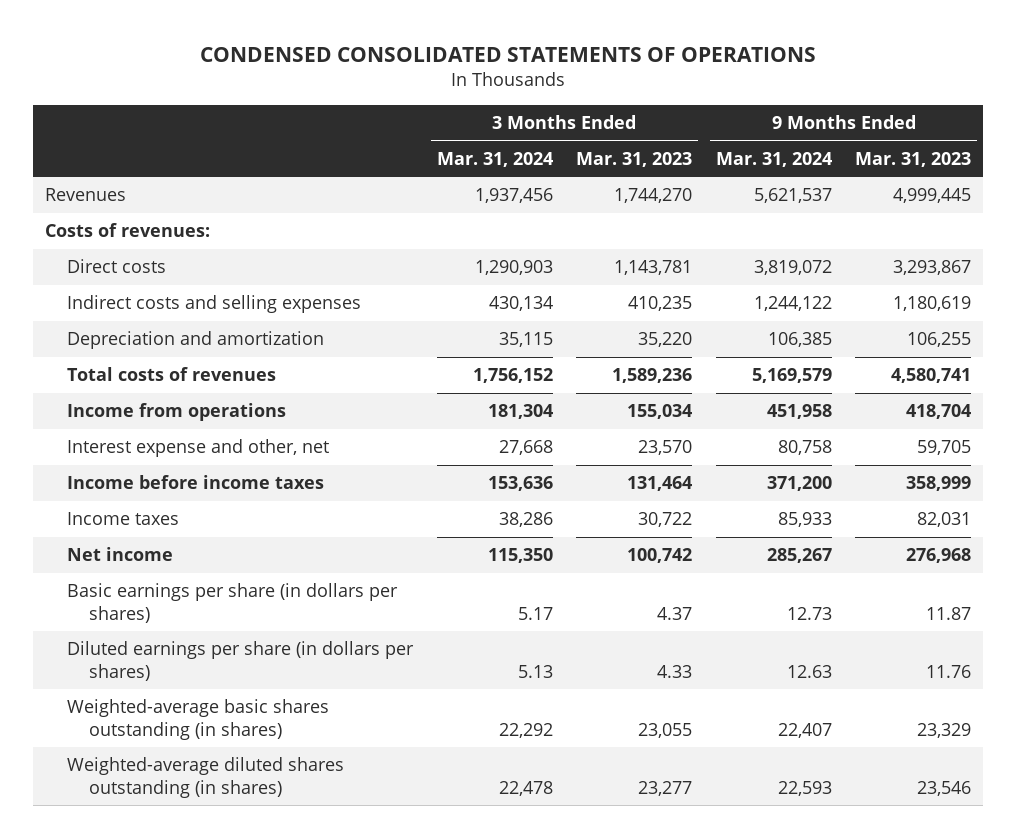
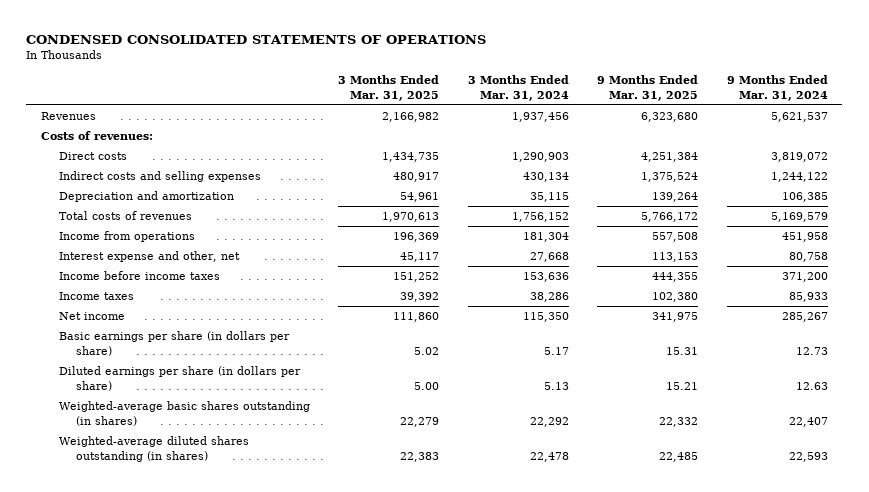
[576,151,693,167] Mar. 31, 2023 -> none
[855,151,972,167] Mar. 31, 2023 -> none
none -> [338,75,440,101] 3 Months Ended Mar. 31, 2025
none -> [597,75,699,101] 9 Months Ended Mar. 31, 2025
[67,583,399,623] Basic earnings per share (in dollars per shares) -> [58,331,290,356] Basic earnings per share (in dollars per share)
[67,641,415,681] Diluted earnings per share (in dollars per shares) -> [58,366,301,391] Diluted earnings per share (in dollars per share)

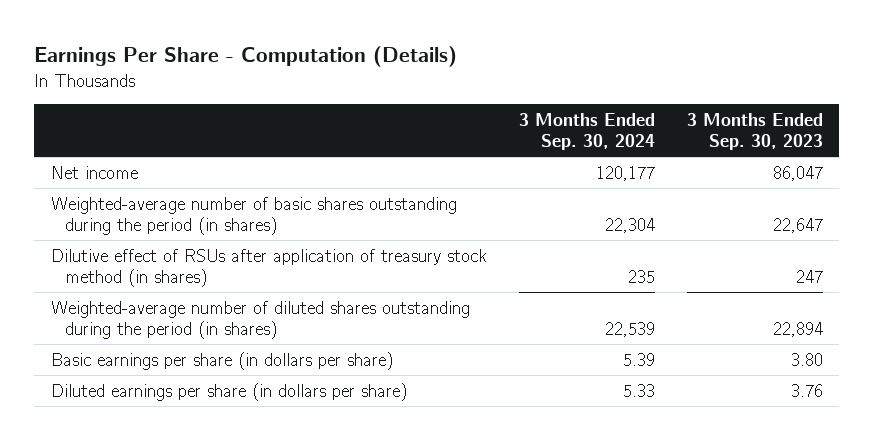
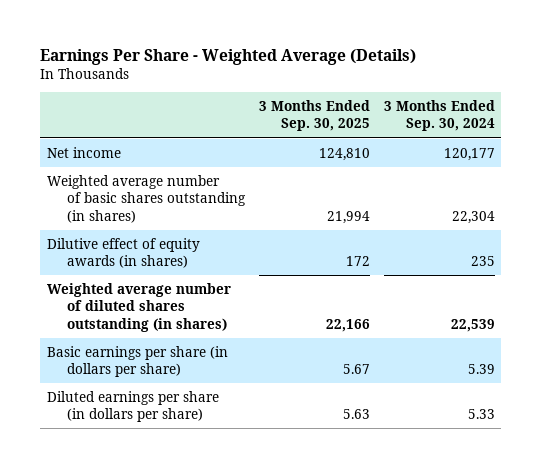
[34,46,458,68] Earnings Per Share - Computation (Details) -> [39,48,416,65] Earnings Per Share - Weighted Average (Details)
[686,113,823,151] 3 Months Ended Sep. 30, 2023 -> none
none -> [258,99,370,132] 3 Months Ended Sep. 30, 2025
[50,196,457,235] Weighted-average number of basic shares outstanding during the period (in shares) -> [46,174,247,223] Weighted average number of basic shares outstanding (in shares)
[50,248,487,287] Dilutive effect of RSUs after application of treasury stock method (in shares) -> [46,237,200,269] Dilutive effect of equity awards (in shares)
[50,300,470,339] Weighted-average number of diluted shares outstanding during the period (in shares) -> [46,282,231,332] Weighted average number of diluted shares outstanding (in shares)

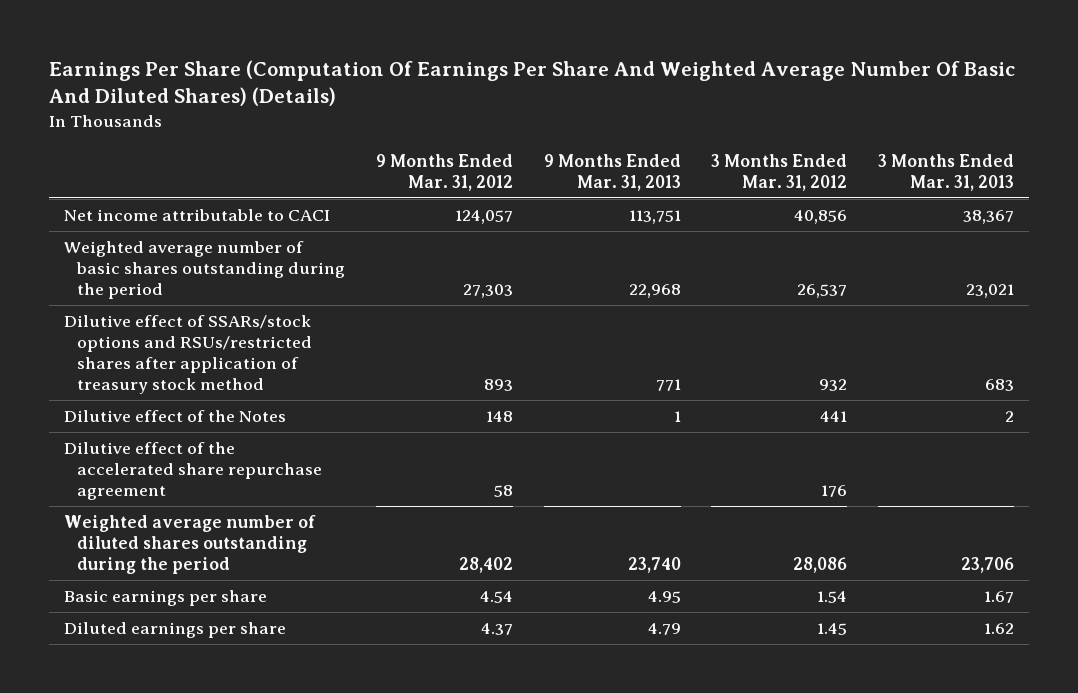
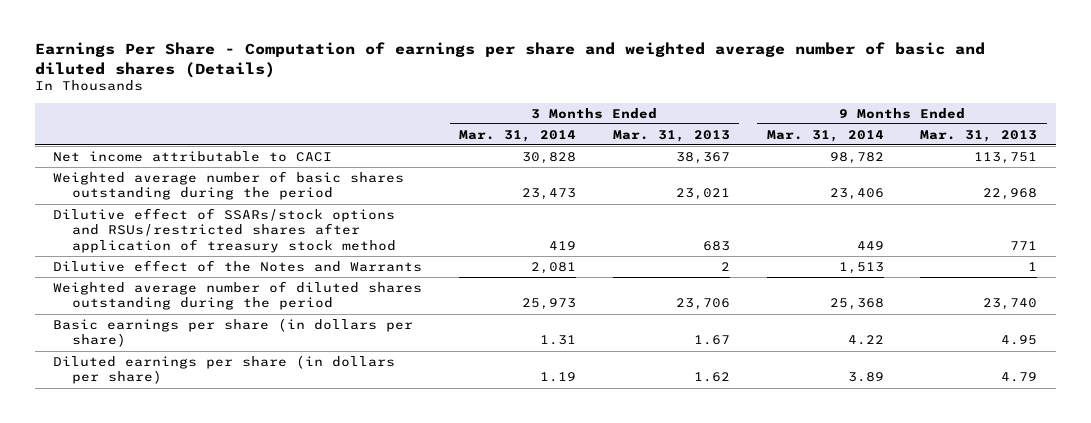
[48,59,1015,107] Earnings Per Share (Computation Of Earnings Per Share And Weighted Average Number Of Basic And Diluted Shares) (Details) -> [34,42,985,78] Earnings Per Share - Computation of earnings per share and weighted average number of basic and diluted shares (Details)
[375,153,513,191] 9 Months Ended Mar. 31, 2012 -> none
[711,153,848,191] 3 Months Ended Mar. 31, 2012 -> none
none -> [458,129,576,142] Mar. 31, 2014
none -> [766,129,884,142] Mar. 31, 2014
[63,442,323,500] Dilutive effect of the accelerated share repurchase agreement -> none
[63,410,286,423] Dilutive effect of the Notes -> [53,259,423,272] Dilutive effect of the Notes and Warrants
[63,590,267,607] Basic earnings per share -> [53,317,414,348] Basic earnings per share (in dollars per share)
[63,622,286,639] Diluted earnings per share -> [53,354,396,385] Diluted earnings per share (in dollars per share)

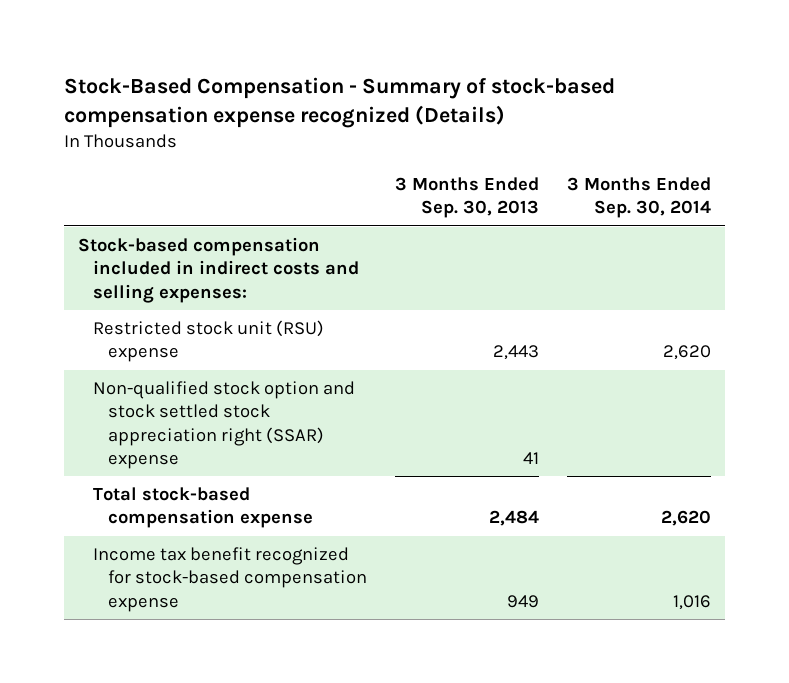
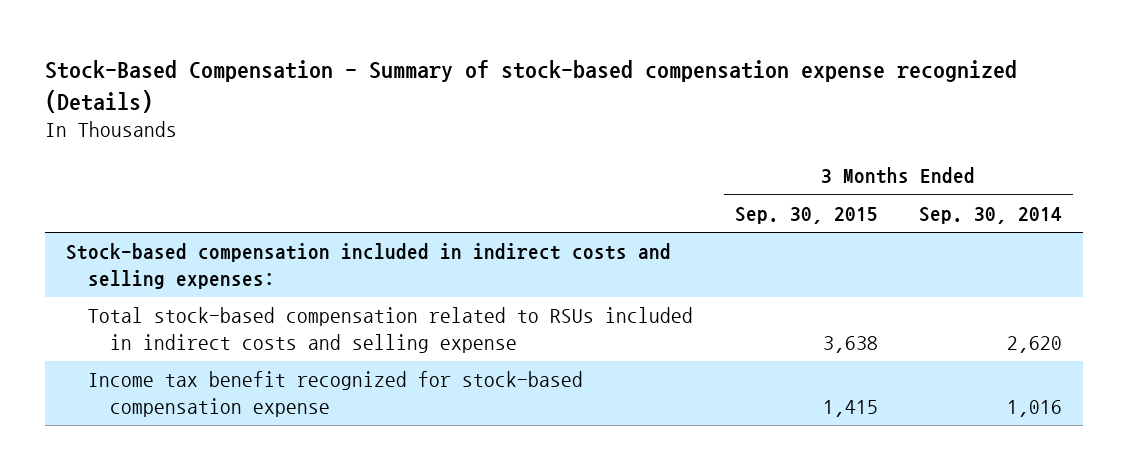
[395,176,540,218] 3 Months Ended Sep. 30, 2013 -> none
none -> [734,206,878,224] Sep. 30, 2015
[93,381,356,469] Non-qualified stock option and stock settled stock appreciation right (SSAR) expense -> none
[93,487,314,529] Total stock-based compensation expense -> none
[93,320,325,363] Restricted stock unit (RSU) expense -> [87,307,693,353] Total stock-based compensation related to RSUs included in indirect costs and selling expense

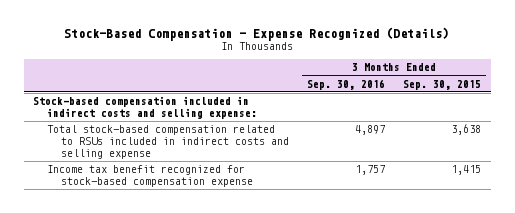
[44,59,1017,113] Stock-Based Compensation - Summary of stock-based compensation expense recognized (Details) -> [64,26,450,41] Stock-Based Compensation - Expense Recognized (Details)
[919,206,1063,224] Sep. 30, 2014 -> none
none -> [306,78,385,90] Sep. 30, 2016
[65,243,671,289] Stock-based compensation included in indirect costs and selling expenses: -> [33,96,257,119] Stock-based compensation included in indirect costs and selling expense:

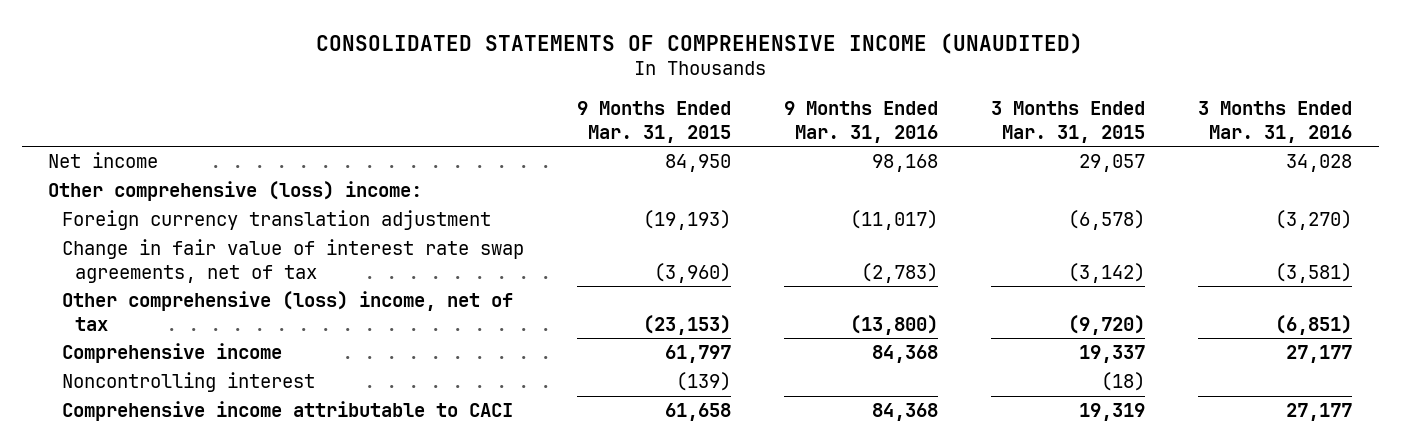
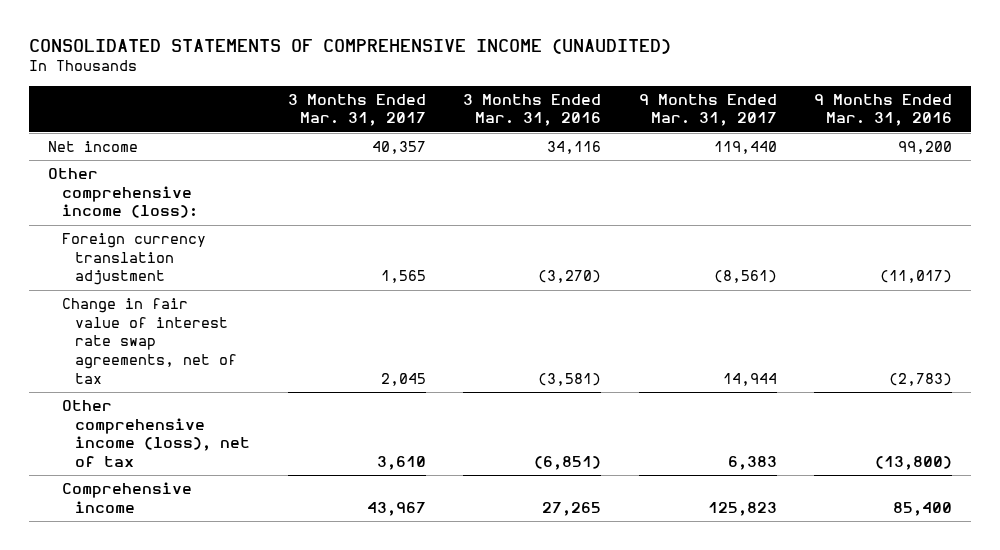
[577,100,732,143] 9 Months Ended Mar. 31, 2015 -> none
[991,100,1146,143] 3 Months Ended Mar. 31, 2015 -> none
none -> [287,93,426,127] 3 Months Ended Mar. 31, 2017
none -> [638,93,777,127] 9 Months Ended Mar. 31, 2017
[872,153,939,172] 98,168 -> [898,141,953,155] 99,200
[1286,153,1353,172] 34,028 -> [547,141,602,155] 34,116
[48,180,423,201] Other comprehensive (loss) income: -> [48,168,198,219] Other comprehensive income (loss):
[61,371,315,392] Noncontrolling interest -> none
[61,400,513,421] Comprehensive income attributable to CACI -> none
[61,290,513,331] Other comprehensive (loss) income, net of tax -> [61,400,251,468] Other comprehensive income (loss), net of tax
[872,344,939,363] 84,368 -> [893,501,953,516] 85,400
[1286,344,1353,363] 27,177 -> [542,501,602,516] 27,265

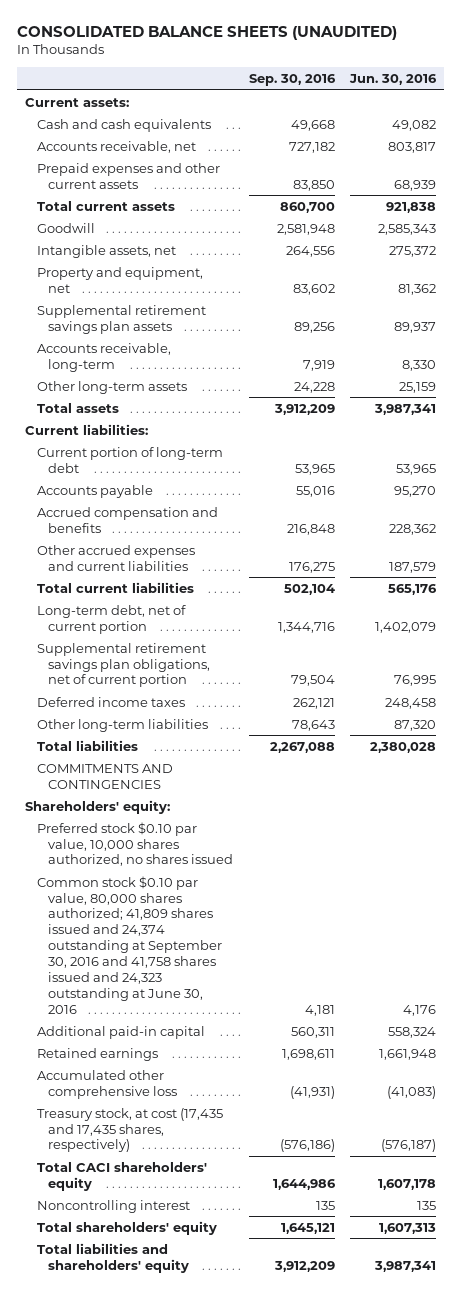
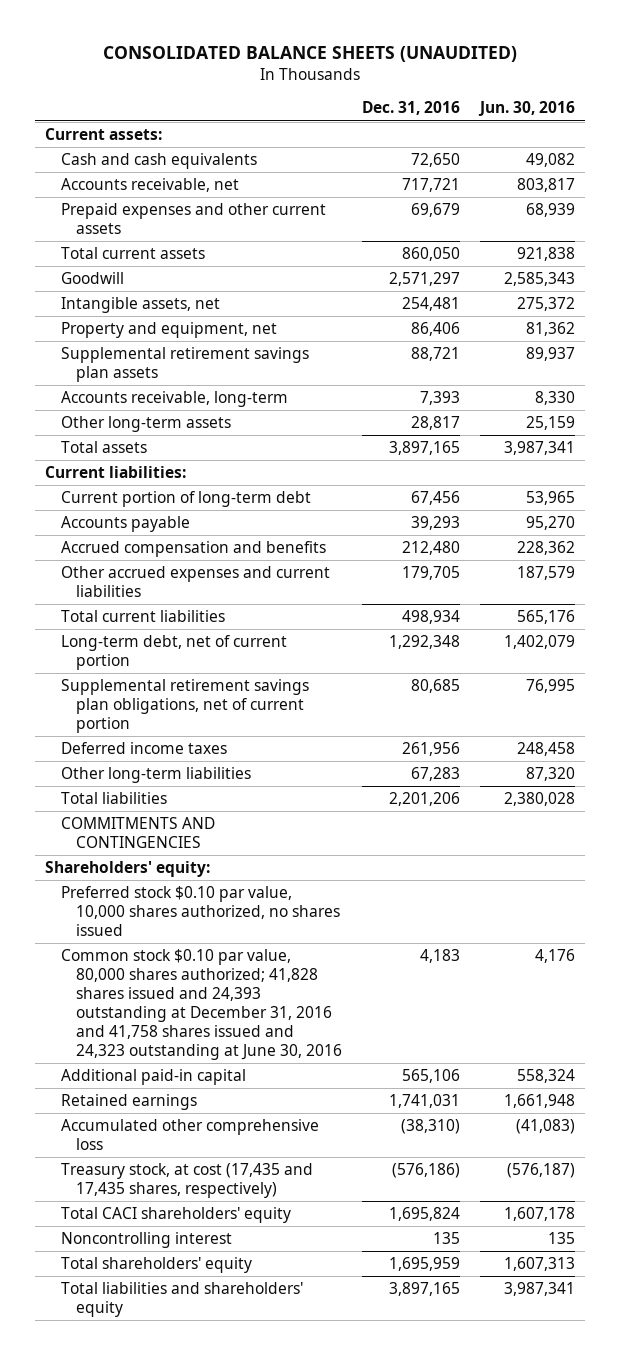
[248,73,336,86] Sep. 30, 2016 -> none
none -> [361,101,460,116] Dec. 31, 2016
[36,875,223,1014] Common stock $0.10 par value, 80,000 shares authorized; 41,809 shares issued and 24,374 outstanding at September 30, 2016 and 41,758 shares issued and 24,323 outstanding at June 30, 2016 -> [60,949,342,1061] Common stock $0.10 par value, 80,000 shares authorized; 41,828 shares issued and 24,393 outstanding at December 31, 2016 and 41,758 shares issued and 24,323 outstanding at June 30, 2016

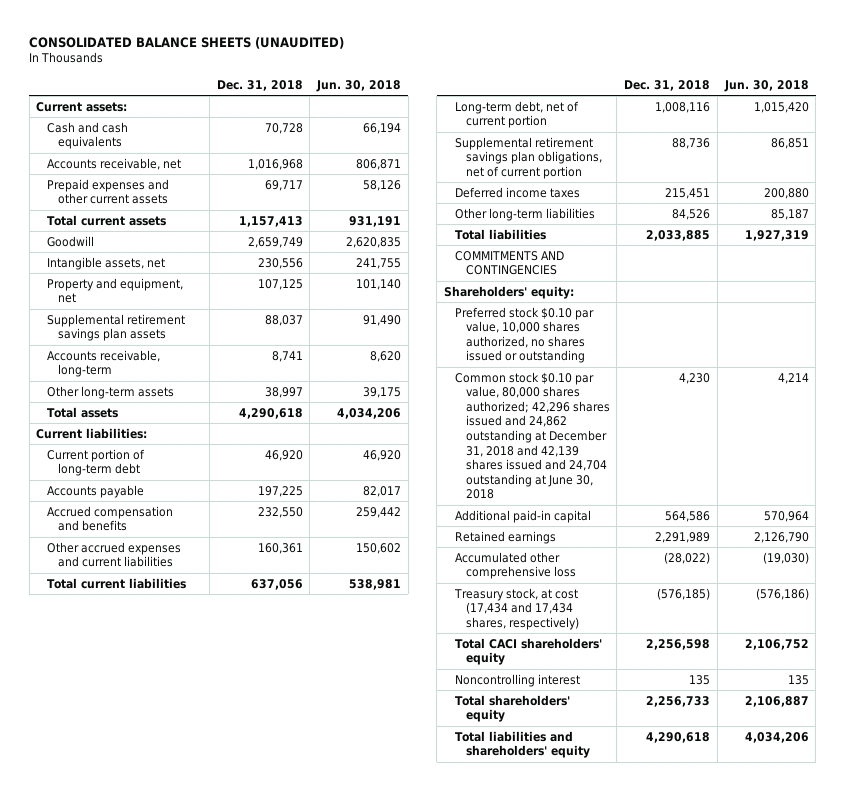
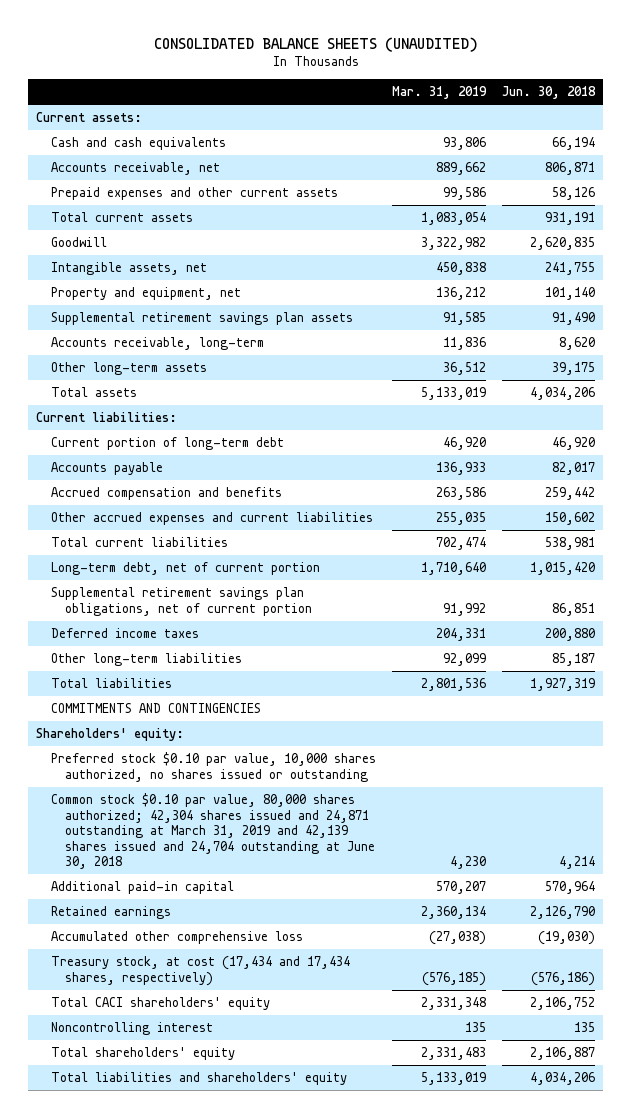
[216,79,303,91] Dec. 31, 2018 -> none
none -> [392,86,488,100] Mar. 31, 2019
[454,371,610,500] Common stock $0.10 par value, 80,000 shares authorized; 42,296 shares issued and 24,862 outstanding at December 31, 2018 and 42,139 shares issued and 24,704 outstanding at June 30, 2018 -> [50,793,376,870] Common stock $0.10 par value, 80,000 shares authorized; 42,304 shares issued and 24,871 outstanding at March 31, 2019 and 42,139 shares issued and 24,704 outstanding at June 30, 2018

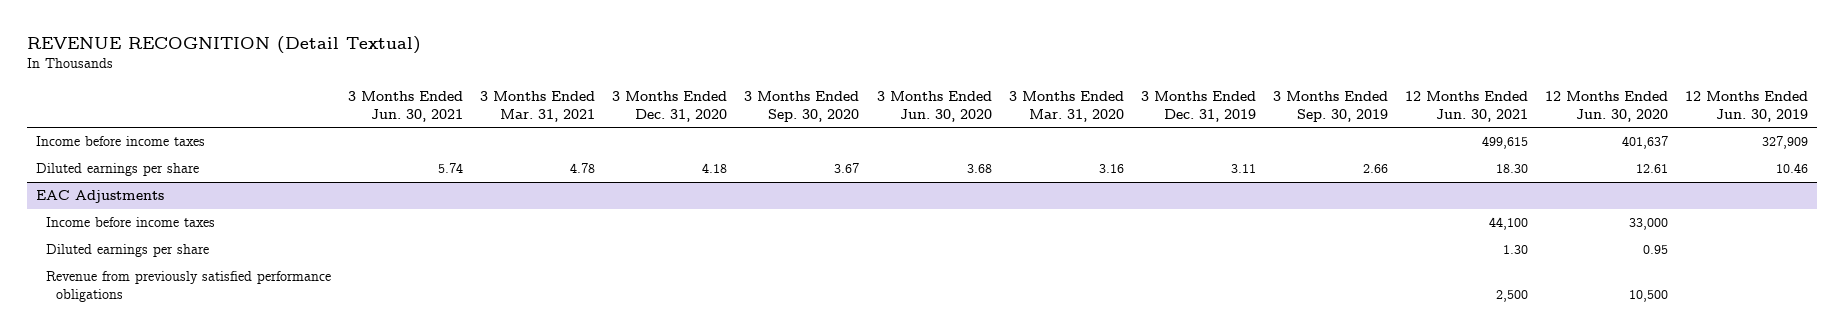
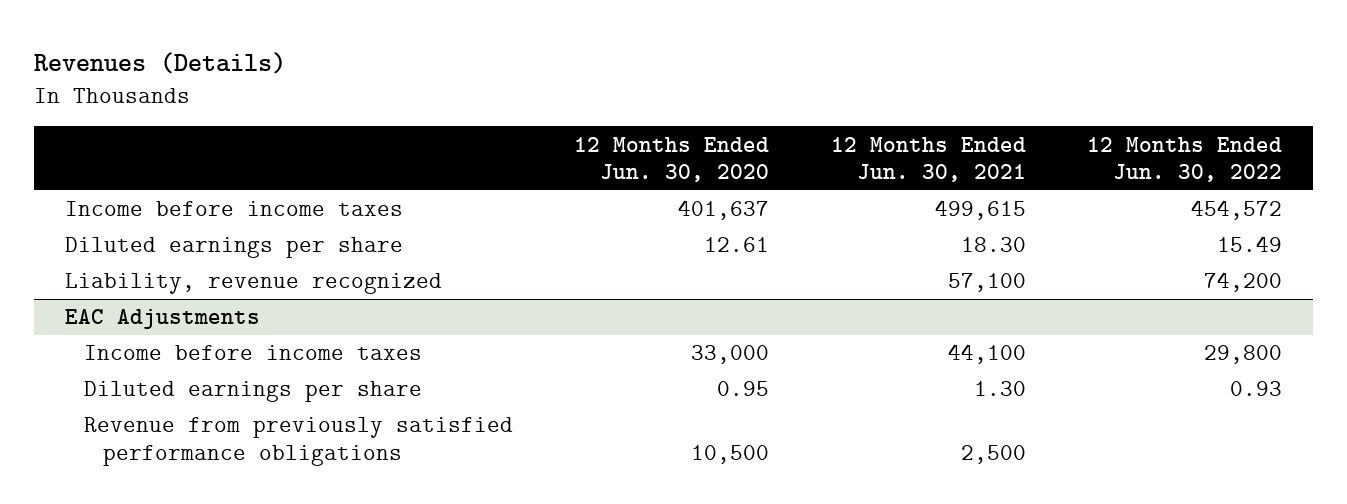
[27,36,422,55] REVENUE RECOGNITION (Detail Textual) -> [34,51,287,74] Revenues (Details)
[348,90,464,122] 3 Months Ended Jun. 30, 2021 -> none
[480,90,596,122] 3 Months Ended Mar. 31, 2021 -> none
[612,90,728,122] 3 Months Ended Dec. 31, 2020 -> none
[744,90,860,122] 3 Months Ended Sep. 30, 2020 -> none
[876,90,992,122] 3 Months Ended Jun. 30, 2020 -> none
[1008,90,1124,122] 3 Months Ended Mar. 31, 2020 -> none
[1140,90,1256,122] 3 Months Ended Dec. 31, 2019 -> none
[1272,90,1388,122] 3 Months Ended Sep. 30, 2019 -> none
[1685,90,1809,122] 12 Months Ended Jun. 30, 2019 -> none
none -> [1086,136,1282,183] 12 Months Ended Jun. 30, 2022
none -> [64,273,442,295] Liability, revenue recognized

